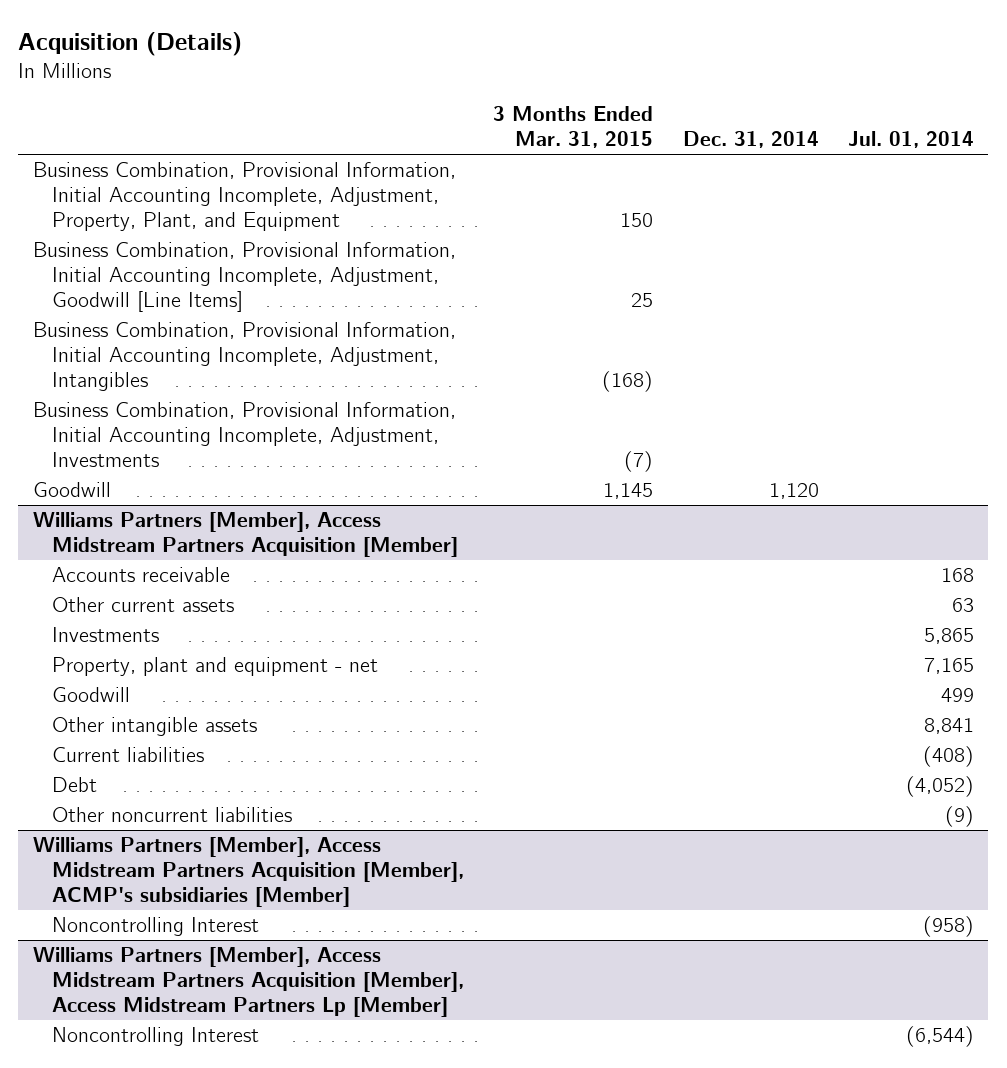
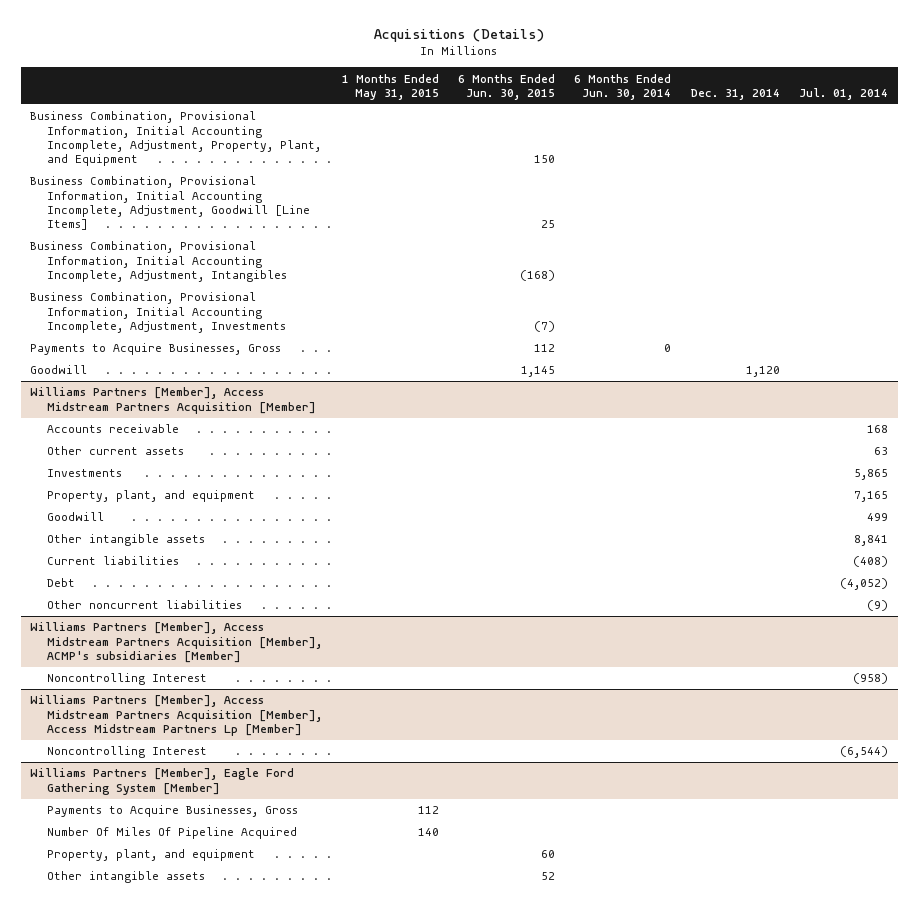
[18,32,243,57] Acquisition (Details) -> [374,29,545,43] Acquisitions (Details)
[493,105,654,148] 3 Months Ended Mar. 31, 2015 -> none
none -> [341,73,439,100] 1 Months Ended May 31, 2015
none -> [457,73,555,100] 6 Months Ended Jun. 30, 2015
none -> [574,73,672,100] 6 Months Ended Jun. 30, 2014
none -> [30,343,282,356] Payments to Acquire Businesses, Gross
[52,657,379,677] Property, plant and equipment - net -> [47,490,256,503] Property, plant, and equipment
none -> [30,768,295,795] Williams Partners [Member], Eagle Ford Gathering System [Member]
none -> [47,805,299,818] Payments to Acquire Businesses, Gross
none -> [47,827,298,840] Number Of Miles Of Pipeline Acquired
none -> [47,849,256,862] Property, plant, and equipment
none -> [47,871,206,884] Other intangible assets

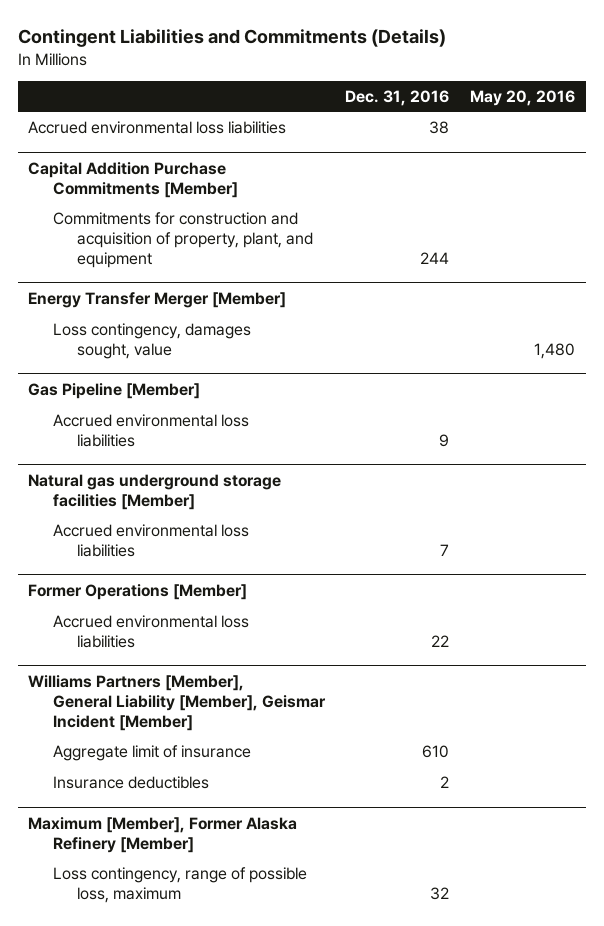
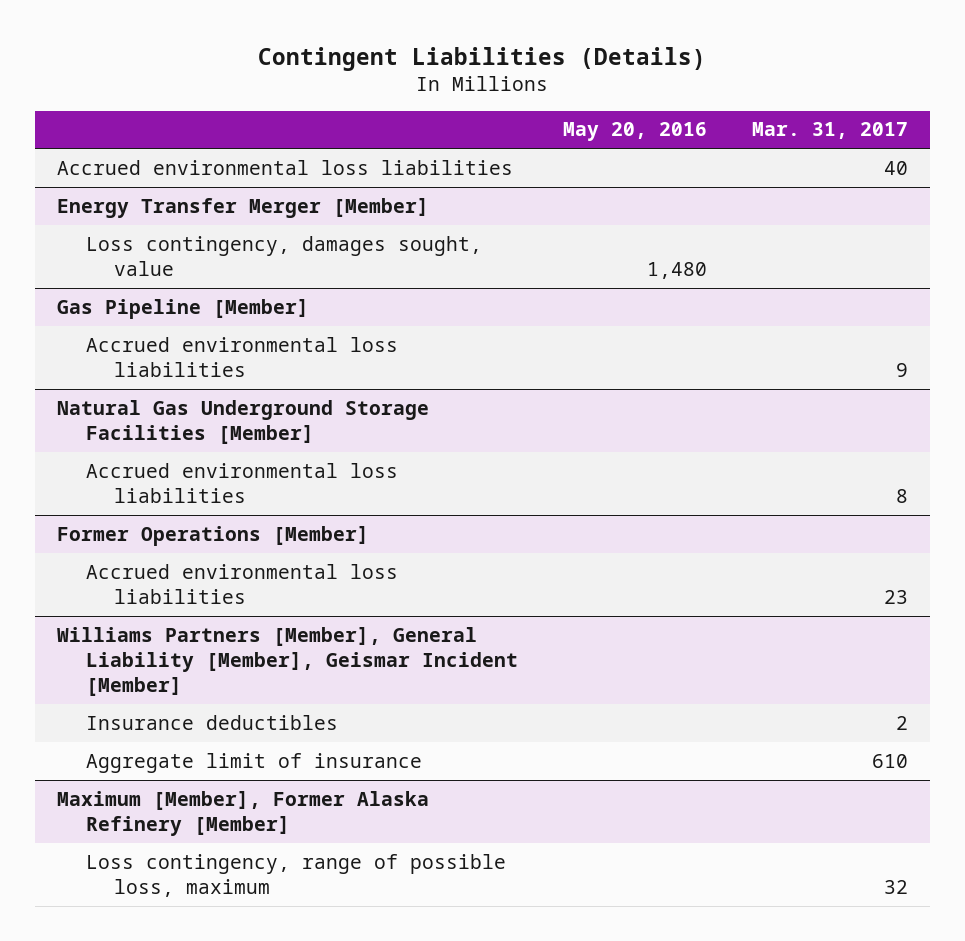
[17,28,446,47] Contingent Liabilities and Commitments (Details) -> [258,46,707,71] Contingent Liabilities (Details)
[345,89,450,106] Dec. 31, 2016 -> none
none -> [751,122,908,140] Mar. 31, 2017
[28,161,238,198] Capital Addition Purchase Commitments [Member] -> none
[52,212,313,268] Commitments for construction and acquisition of property, plant, and equipment -> none
[28,473,282,510] Natural gas underground storage facilities [Member] -> [57,399,430,444] Natural Gas Underground Storage Facilities [Member]
[52,745,251,762] Aggregate limit of insurance -> [85,752,422,773] Aggregate limit of insurance

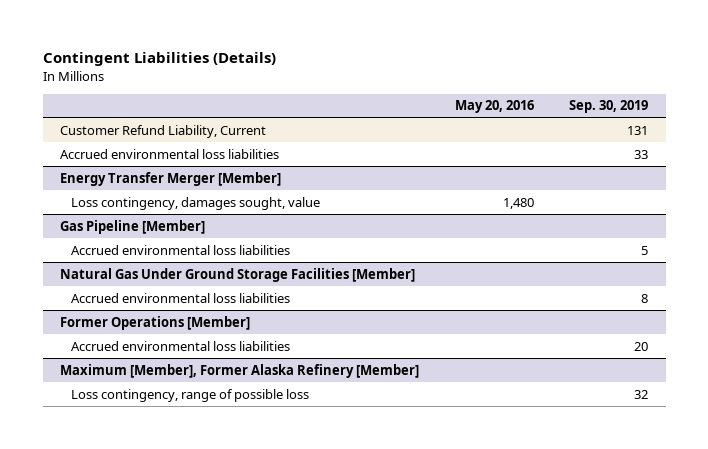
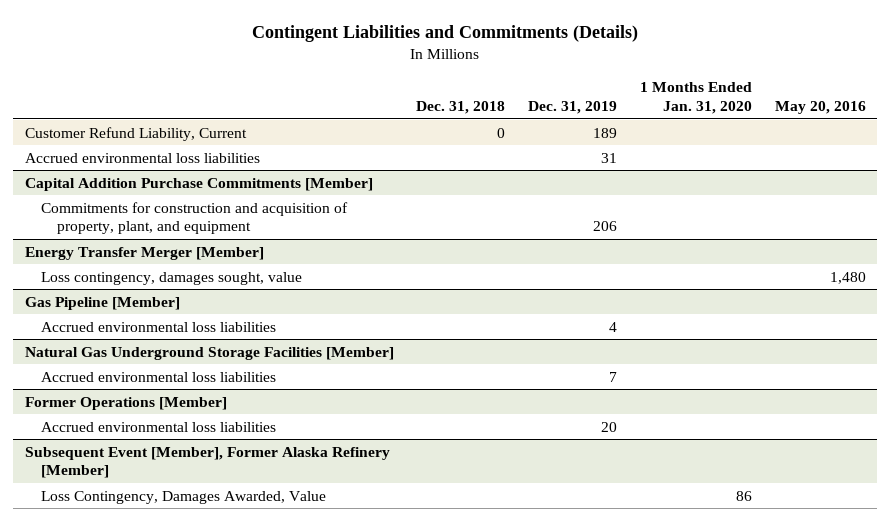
[42,51,276,66] Contingent Liabilities (Details) -> [252,24,639,42] Contingent Liabilities and Commitments (Details)
[569,100,649,114] Sep. 30, 2019 -> none
none -> [416,101,506,115] Dec. 31, 2018
none -> [528,101,618,115] Dec. 31, 2019
none -> [639,82,752,115] 1 Months Ended Jan. 31, 2020
none -> [24,177,373,191] Capital Addition Purchase Commitments [Member]
none -> [40,201,348,235] Commitments for construction and acquisition of property, plant, and equipment
[60,267,416,282] Natural Gas Under Ground Storage Facilities [Member] -> [24,346,394,360] Natural Gas Underground Storage Facilities [Member]
[70,388,309,402] Loss contingency, range of possible loss -> none
[60,363,420,378] Maximum [Member], Former Alaska Refinery [Member] -> [24,446,390,479] Subsequent Event [Member], Former Alaska Refinery [Member]
none -> [40,490,326,504] Loss Contingency, Damages Awarded, Value

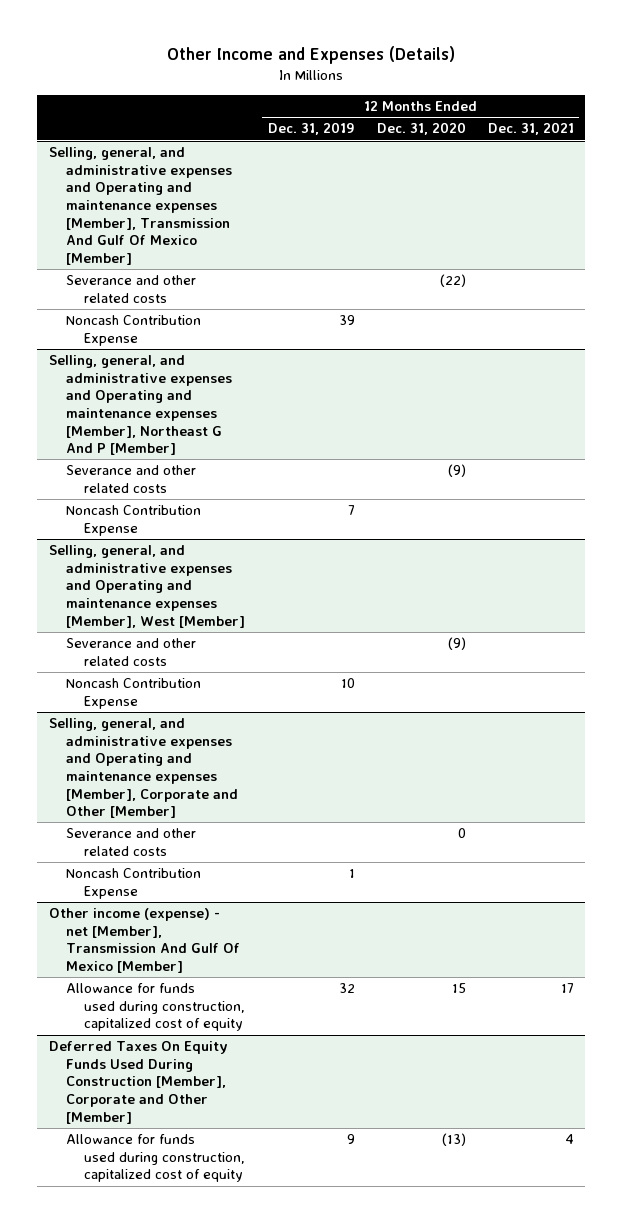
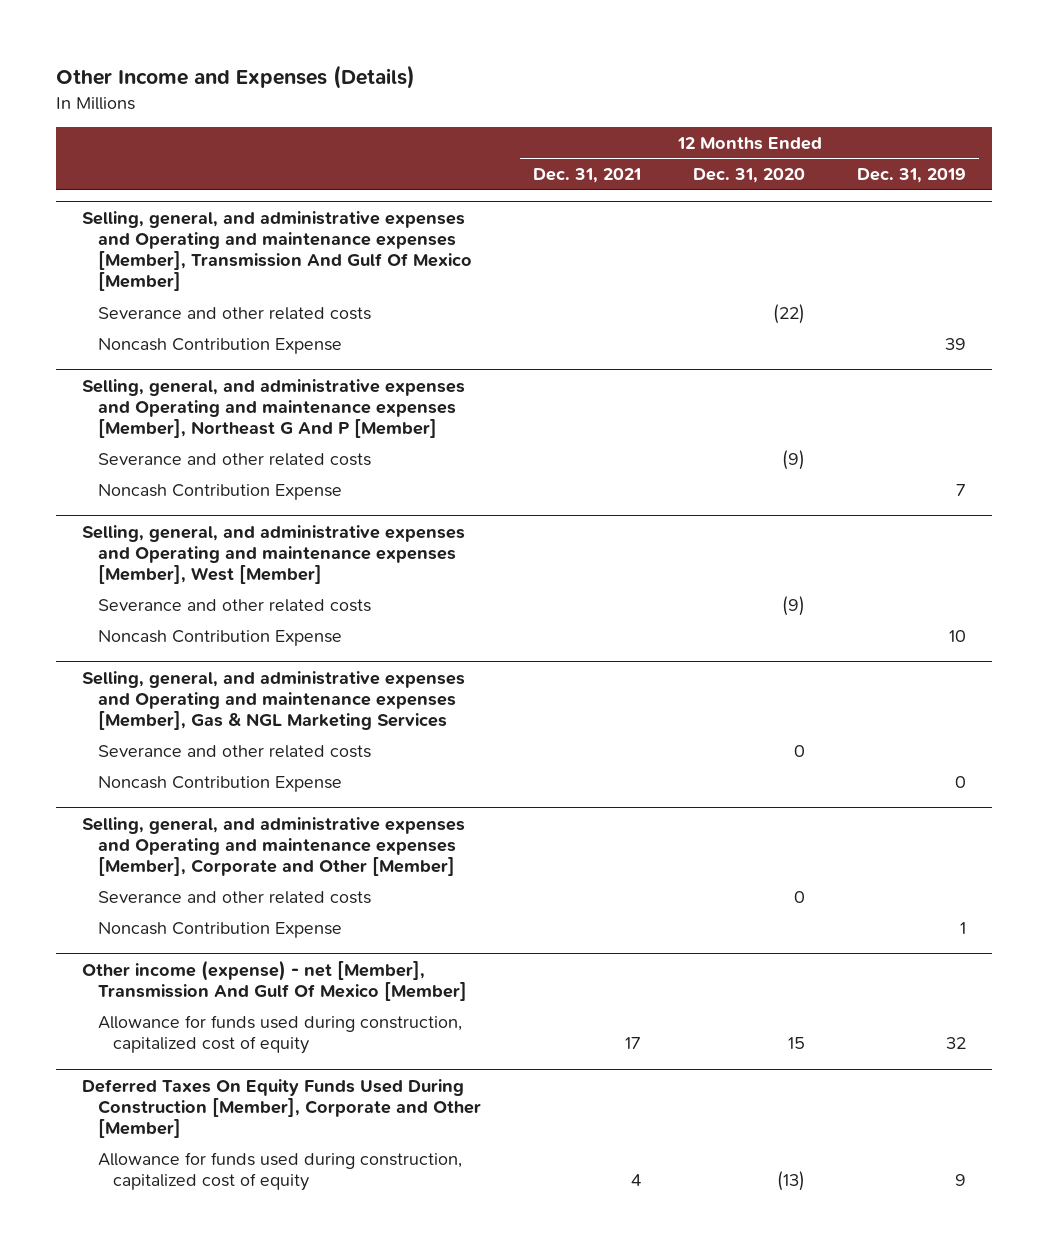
none -> [82,670,466,730] Selling, general, and administrative expenses and Operating and maintenance expenses [Member], Gas & NGL Marketing Services
none -> [97,744,371,758] Severance and other related costs
none -> [97,775,342,792] Noncash Contribution Expense

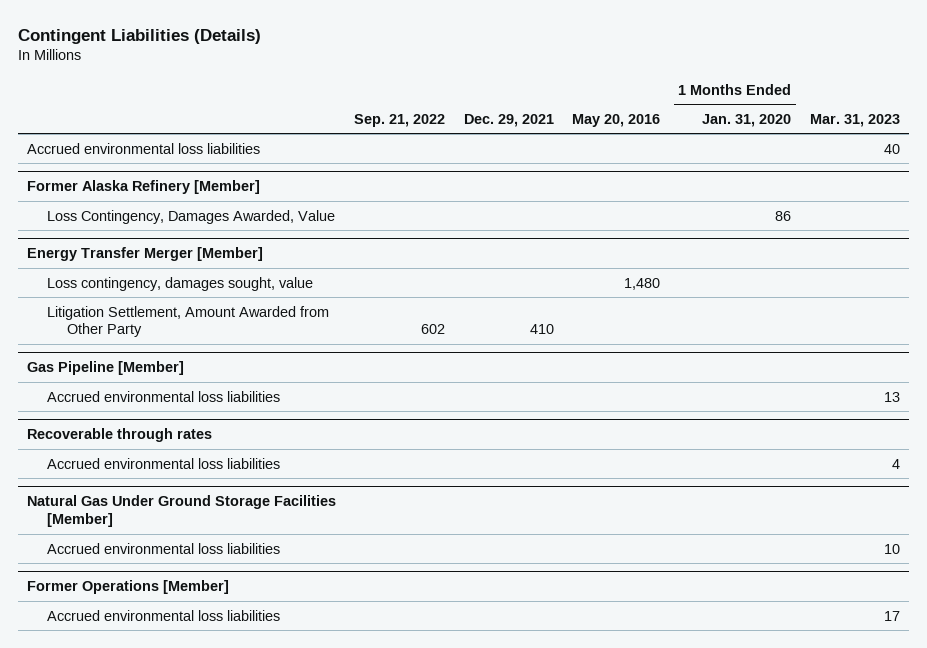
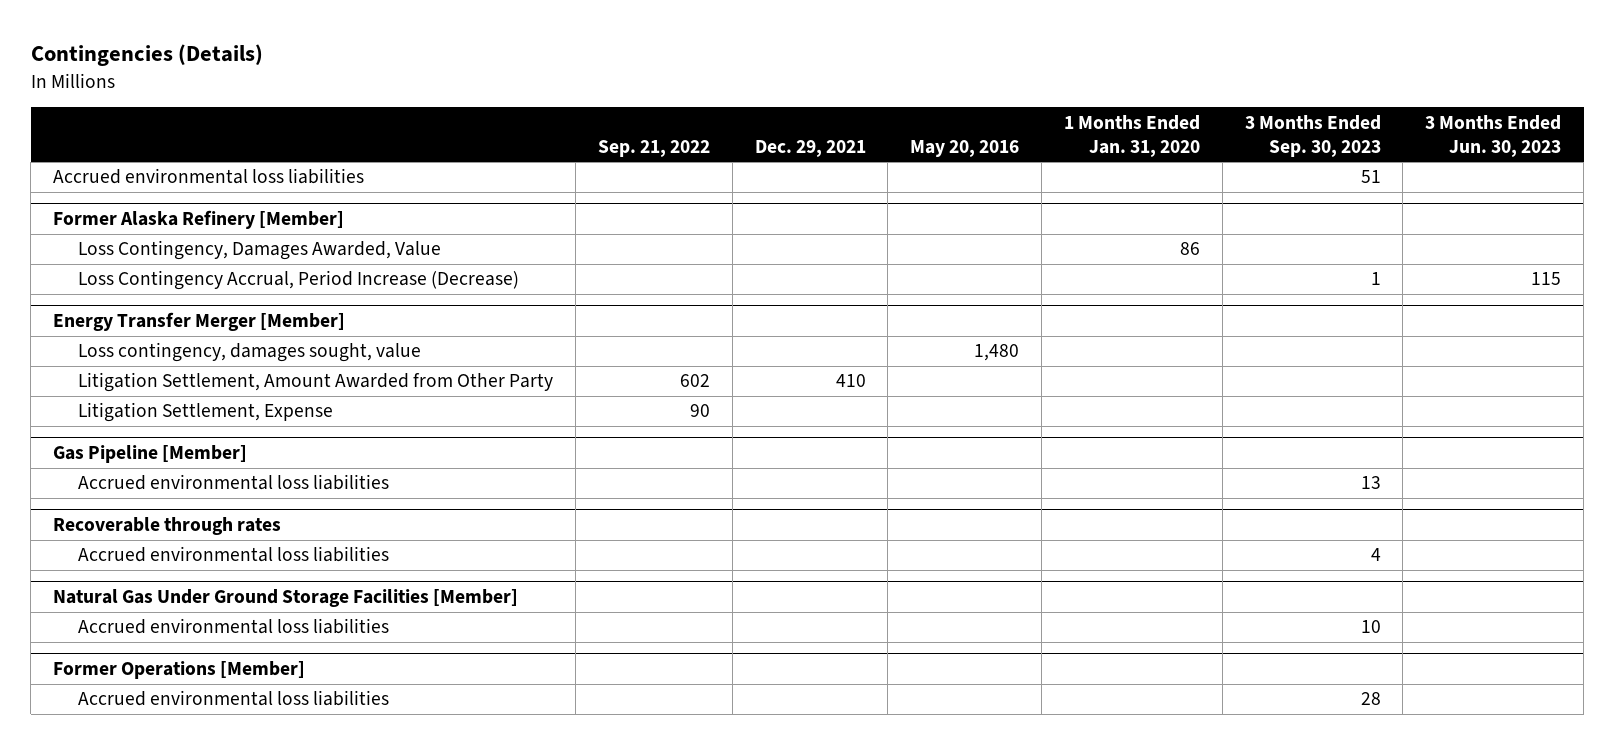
[17,28,261,44] Contingent Liabilities (Details) -> [30,44,263,67] Contingencies (Details)
[809,113,900,127] Mar. 31, 2023 -> none
none -> [1244,114,1381,157] 3 Months Ended Sep. 30, 2023
none -> [1425,114,1562,157] 3 Months Ended Jun. 30, 2023
none -> [78,270,520,291] Loss Contingency Accrual, Period Increase (Decrease)
none -> [78,402,334,423] Litigation Settlement, Expense

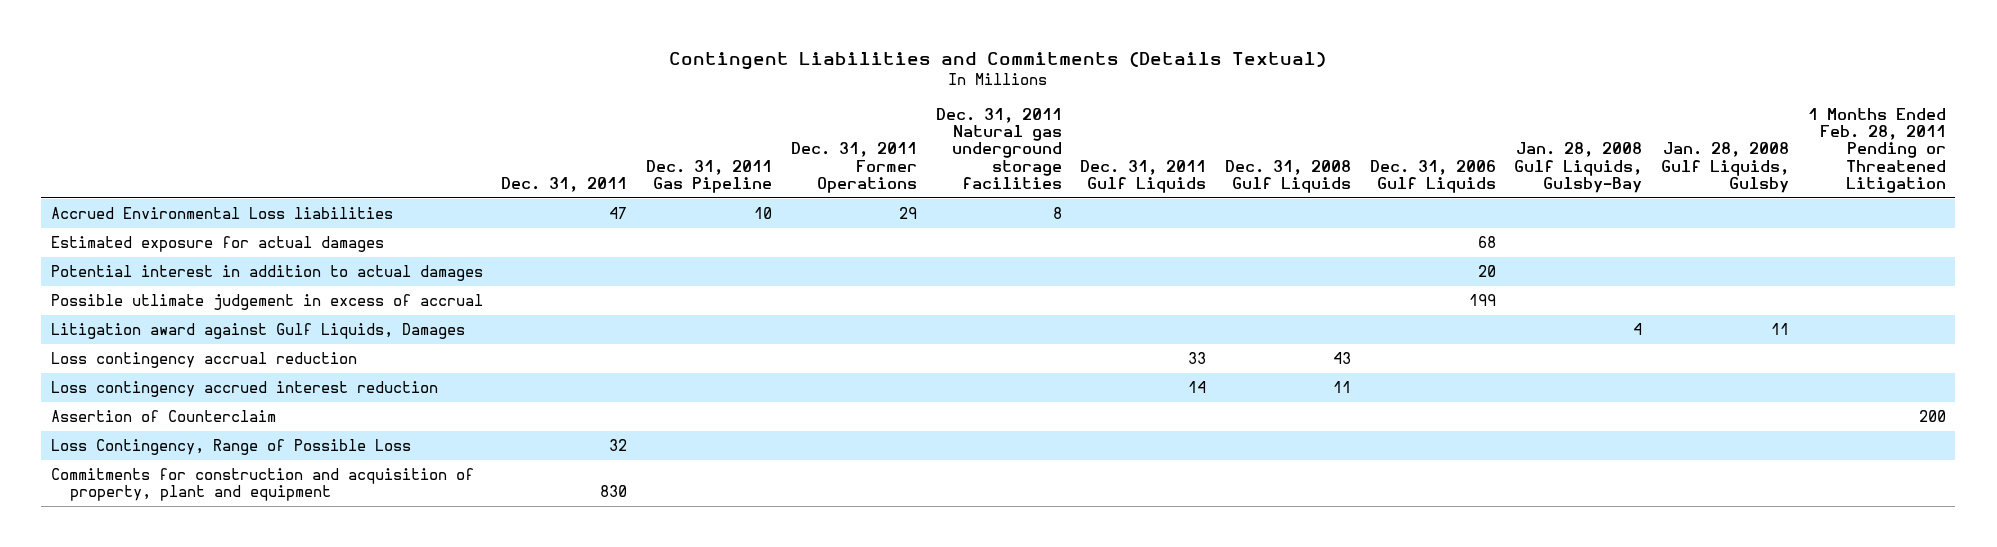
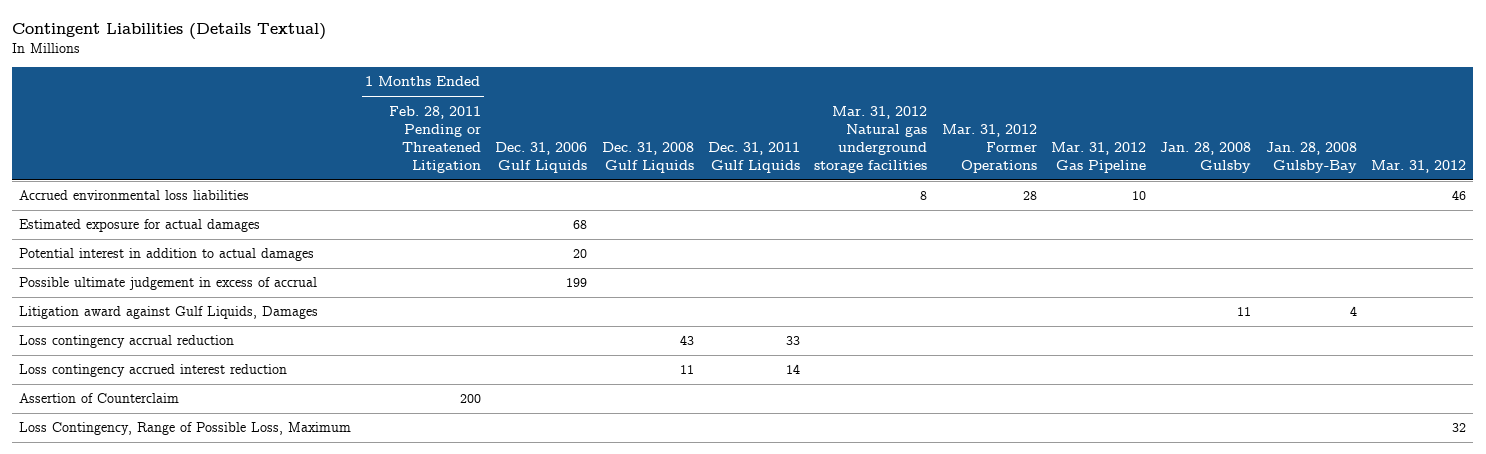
[669,51,1327,70] Contingent Liabilities and Commitments (Details Textual) -> [12,23,327,41] Contingent Liabilities (Details Textual)
[501,177,628,193] Dec. 31, 2011 -> none
[646,159,773,194] Dec. 31, 2011 Gas Pipeline -> none
[790,142,917,194] Dec. 31, 2011 Former Operations -> none
[935,107,1062,190] Dec. 31, 2011 Natural gas underground storage facilities -> none
[1514,142,1643,194] Jan. 28, 2008 Gulf Liquids, Gulsby-Bay -> none
[1661,142,1790,194] Jan. 28, 2008 Gulf Liquids, Gulsby -> none
none -> [814,105,928,173] Mar. 31, 2012 Natural gas underground storage facilities
none -> [941,123,1037,173] Mar. 31, 2012 Former Operations
none -> [1051,141,1147,173] Mar. 31, 2012 Gas Pipeline
none -> [1160,141,1252,173] Jan. 28, 2008 Gulsby
none -> [1265,141,1357,173] Jan. 28, 2008 Gulsby-Bay
none -> [1371,159,1467,173] Mar. 31, 2012
[50,207,393,220] Accrued Environmental Loss liabilities -> [19,190,250,201] Accrued environmental loss liabilities
[50,294,483,311] Possible utlimate judgement in excess of accrual -> [19,277,318,291] Possible ultimate judgement in excess of accrual
[50,468,474,502] Commitments for construction and acquisition of property, plant and equipment -> none
[50,439,411,456] Loss Contingency, Range of Possible Loss -> [19,422,352,436] Loss Contingency, Range of Possible Loss, Maximum

